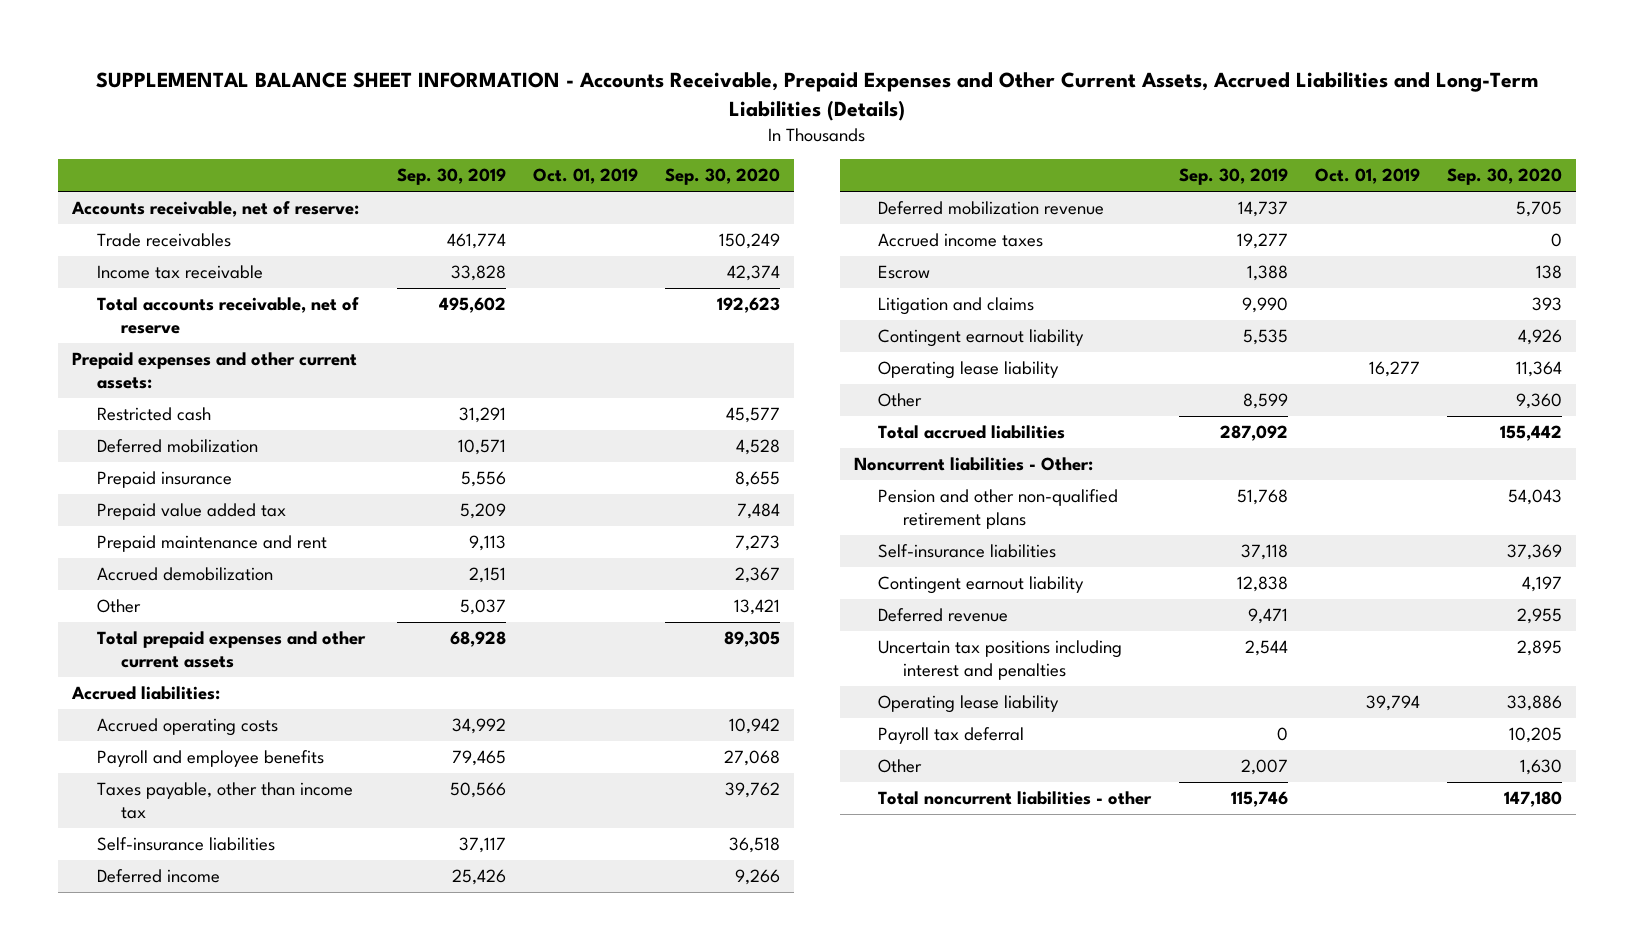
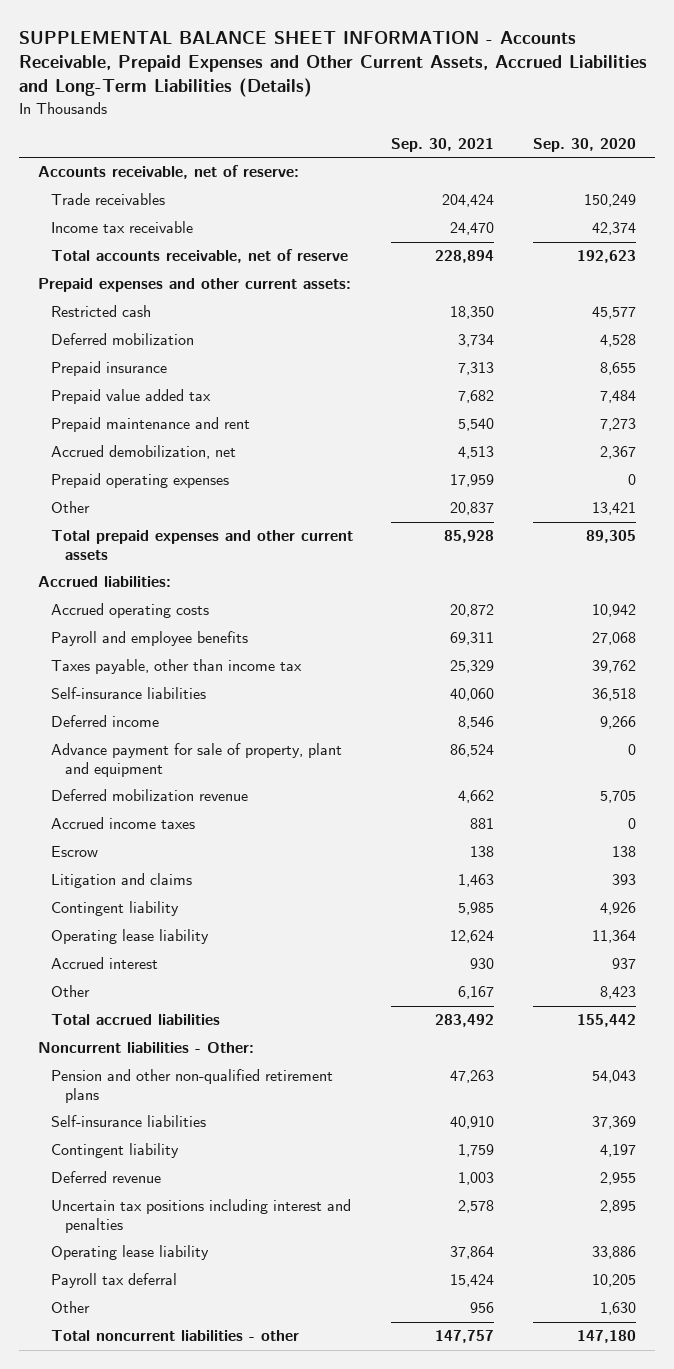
[396,168,506,186] Sep. 30, 2019 -> none
[533,168,639,185] Oct. 01, 2019 -> none
none -> [391,137,495,152] Sep. 30, 2021
[96,567,273,582] Accrued demobilization -> [51,445,237,460] Accrued demobilization, net
none -> [51,473,230,489] Prepaid operating expenses
none -> [51,743,343,777] Advance payment for sale of property, plant and equipment
[878,329,1085,348] Contingent earnout liability -> [51,901,180,917] Contingent liability
none -> [51,957,159,970] Accrued interest
[1516,393,1563,410] 9,360 -> [599,986,636,1000] 8,423
[878,576,1085,595] Contingent earnout liability -> [51,1143,180,1159] Contingent liability

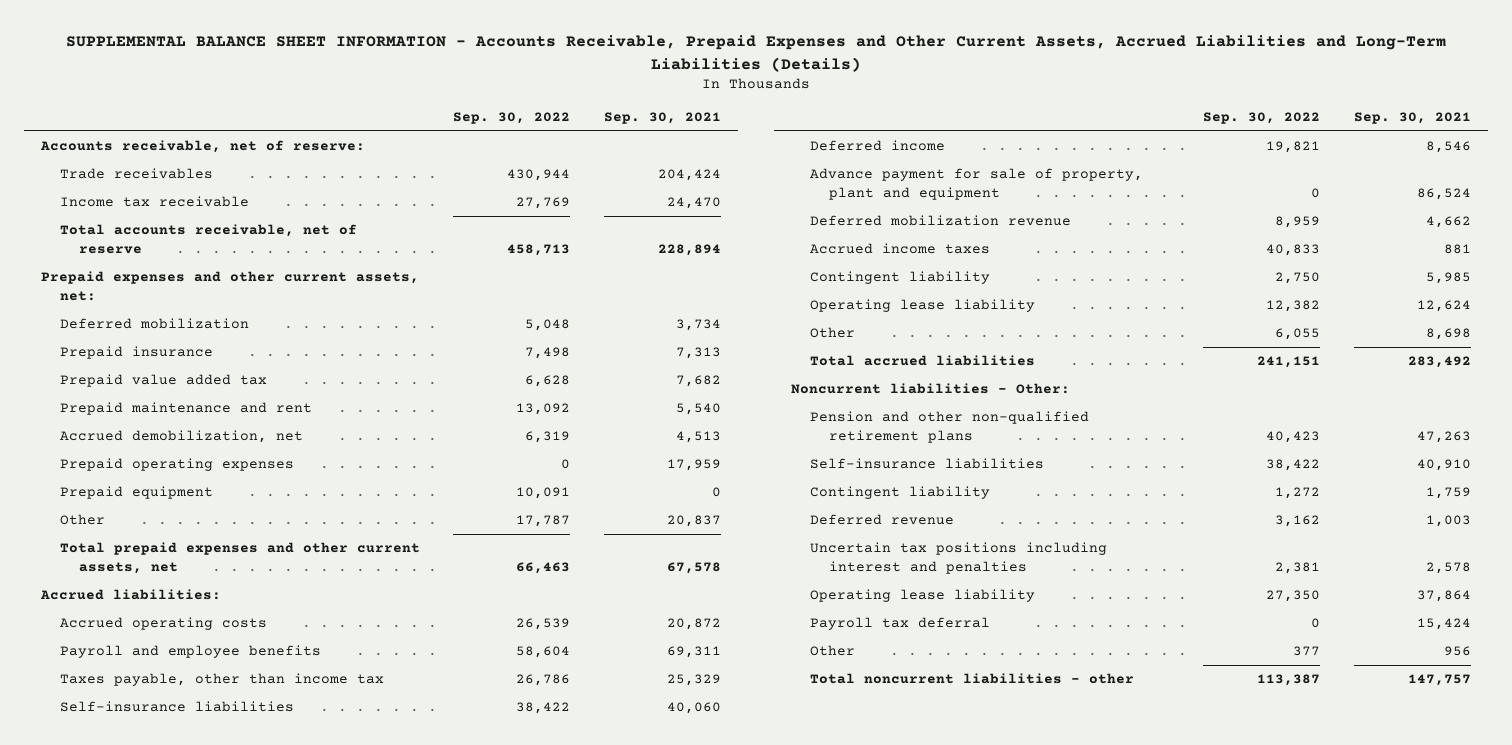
[532,137,636,152] Sep. 30, 2020 -> none
none -> [453,112,571,125] Sep. 30, 2022
[51,305,152,318] Restricted cash -> none
[38,278,352,293] Prepaid expenses and other current assets: -> [40,271,419,301] Prepaid expenses and other current assets, net:
none -> [59,486,213,500] Prepaid equipment
[51,530,354,560] Total prepaid expenses and other current assets -> [59,542,420,574] Total prepaid expenses and other current assets, net
[444,530,495,544] 85,928 -> [666,561,721,574] 67,578
[51,846,99,858] Escrow -> none
[51,873,193,889] Litigation and claims -> none
[51,957,159,970] Accrued interest -> none
[458,986,495,1000] 6,167 -> [1425,328,1471,341] 8,698

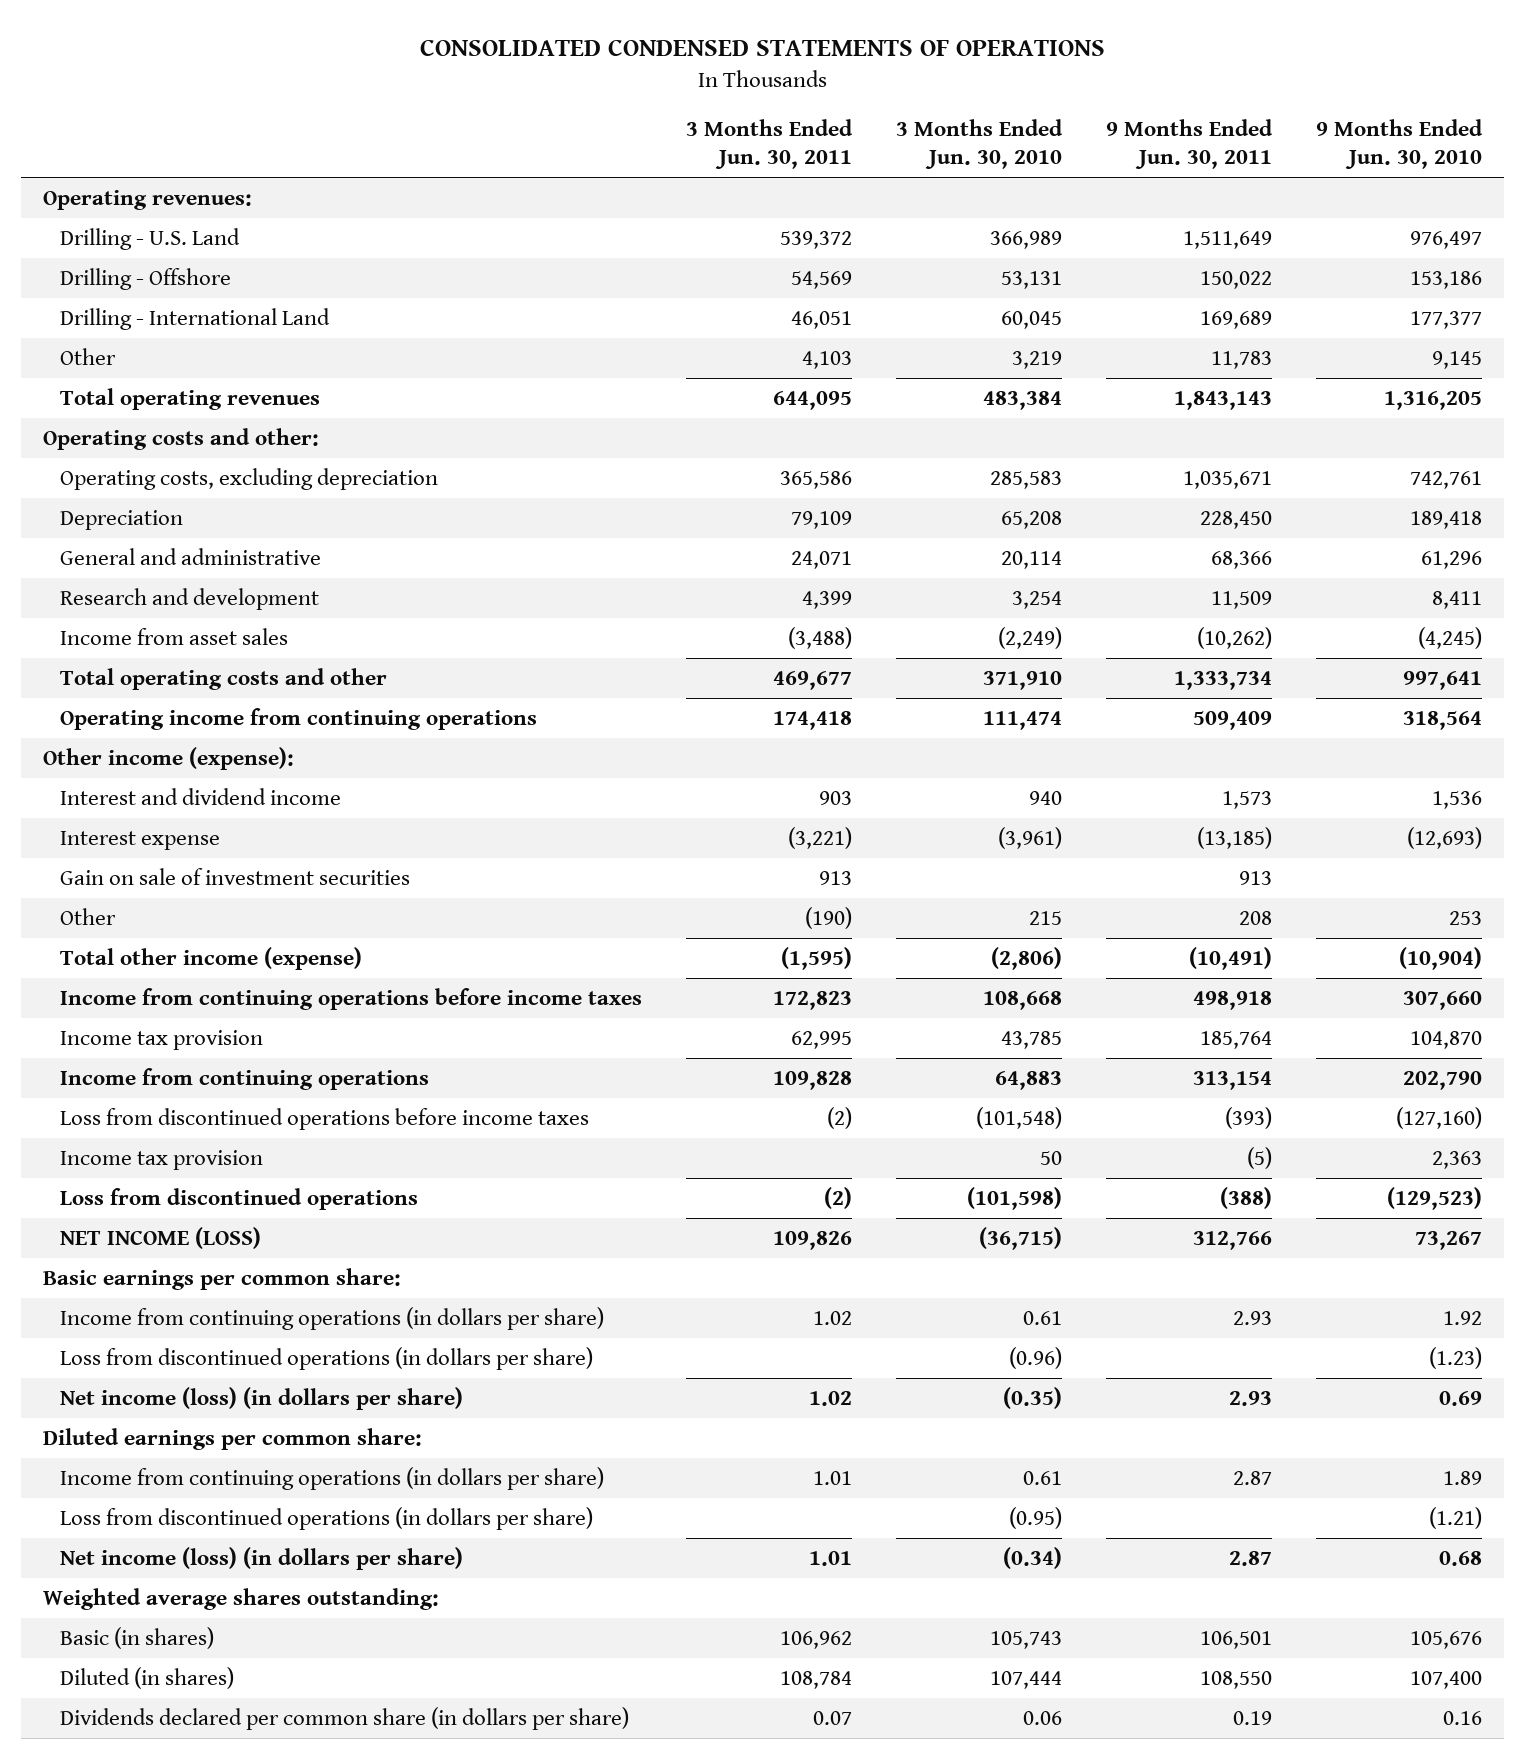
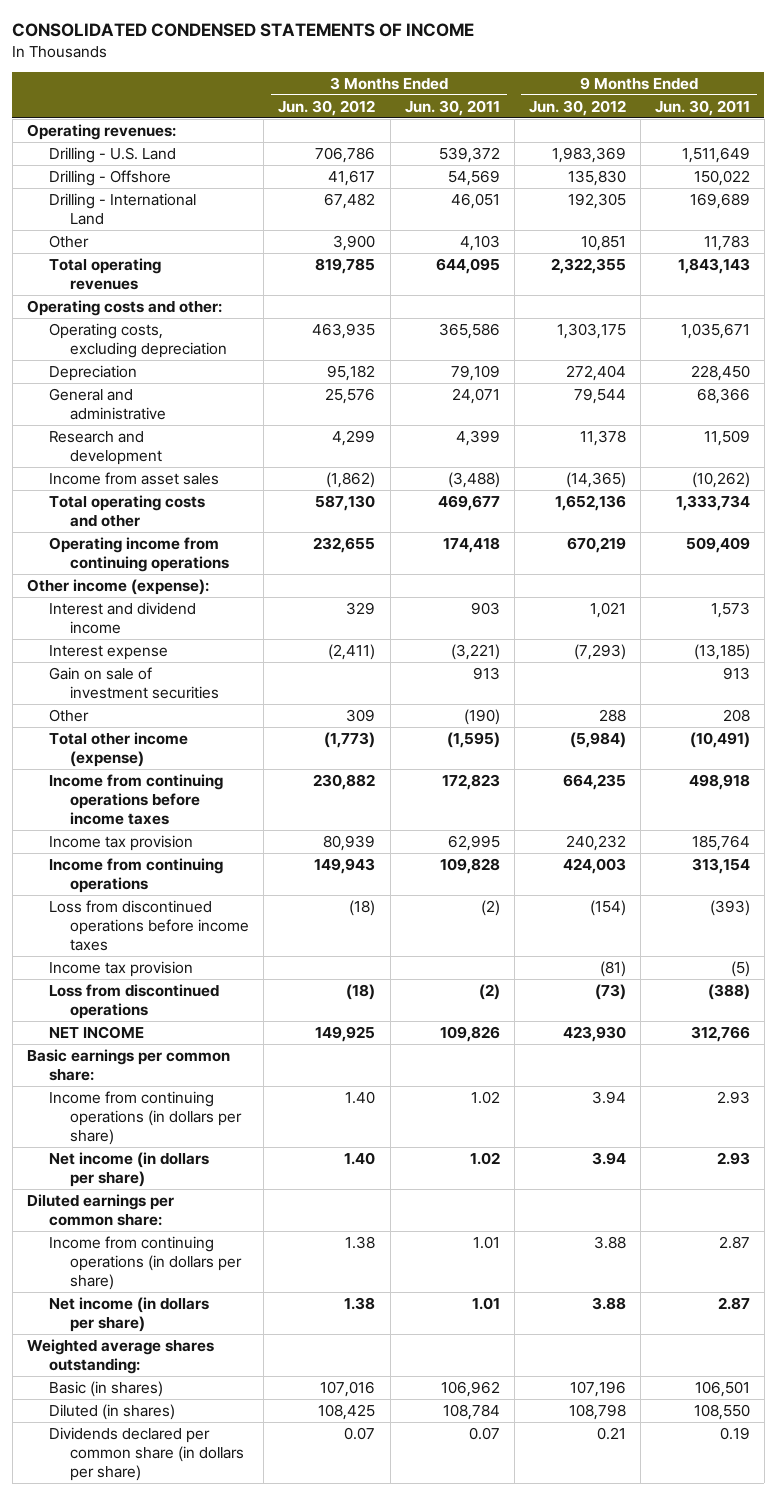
[419,39,1105,57] CONSOLIDATED CONDENSED STATEMENTS OF OPERATIONS -> [12,23,475,38] CONSOLIDATED CONDENSED STATEMENTS OF INCOME
[896,119,1064,170] 3 Months Ended Jun. 30, 2010 -> none
[1316,119,1484,170] 9 Months Ended Jun. 30, 2010 -> none
none -> [278,99,376,116] Jun. 30, 2012
none -> [528,99,626,116] Jun. 30, 2012
[59,1227,261,1250] NET INCOME (LOSS) -> [48,1025,144,1039] NET INCOME
[59,1347,593,1371] Loss from discontinued operations (in dollars per share) -> none
[59,1387,463,1411] Net income (loss) (in dollars per share) -> [48,1151,209,1187] Net income (in dollars per share)
[59,1507,593,1531] Loss from discontinued operations (in dollars per share) -> none
[59,1547,463,1571] Net income (loss) (in dollars per share) -> [48,1296,209,1332] Net income (in dollars per share)

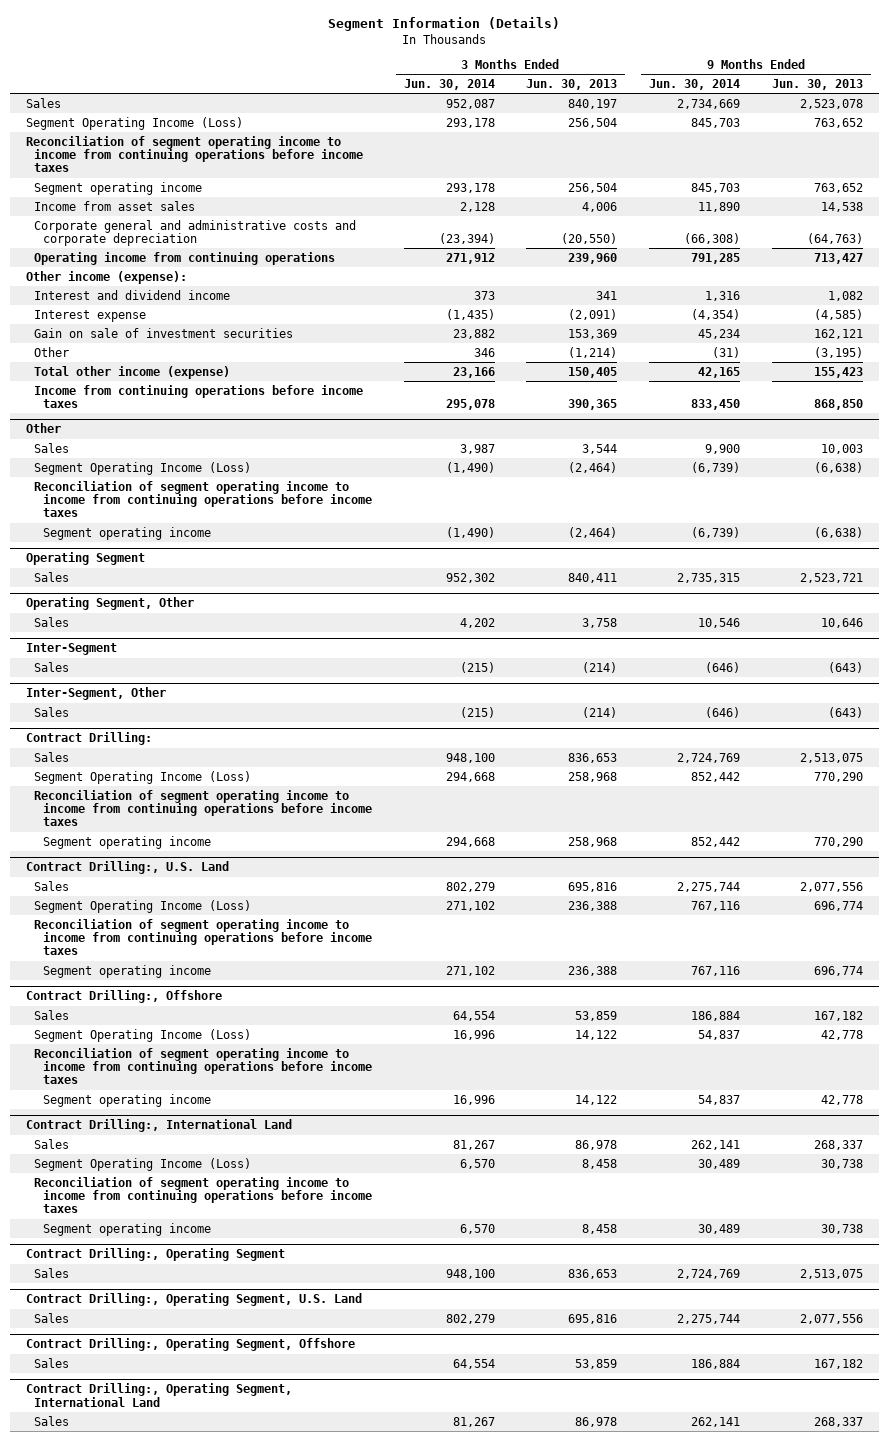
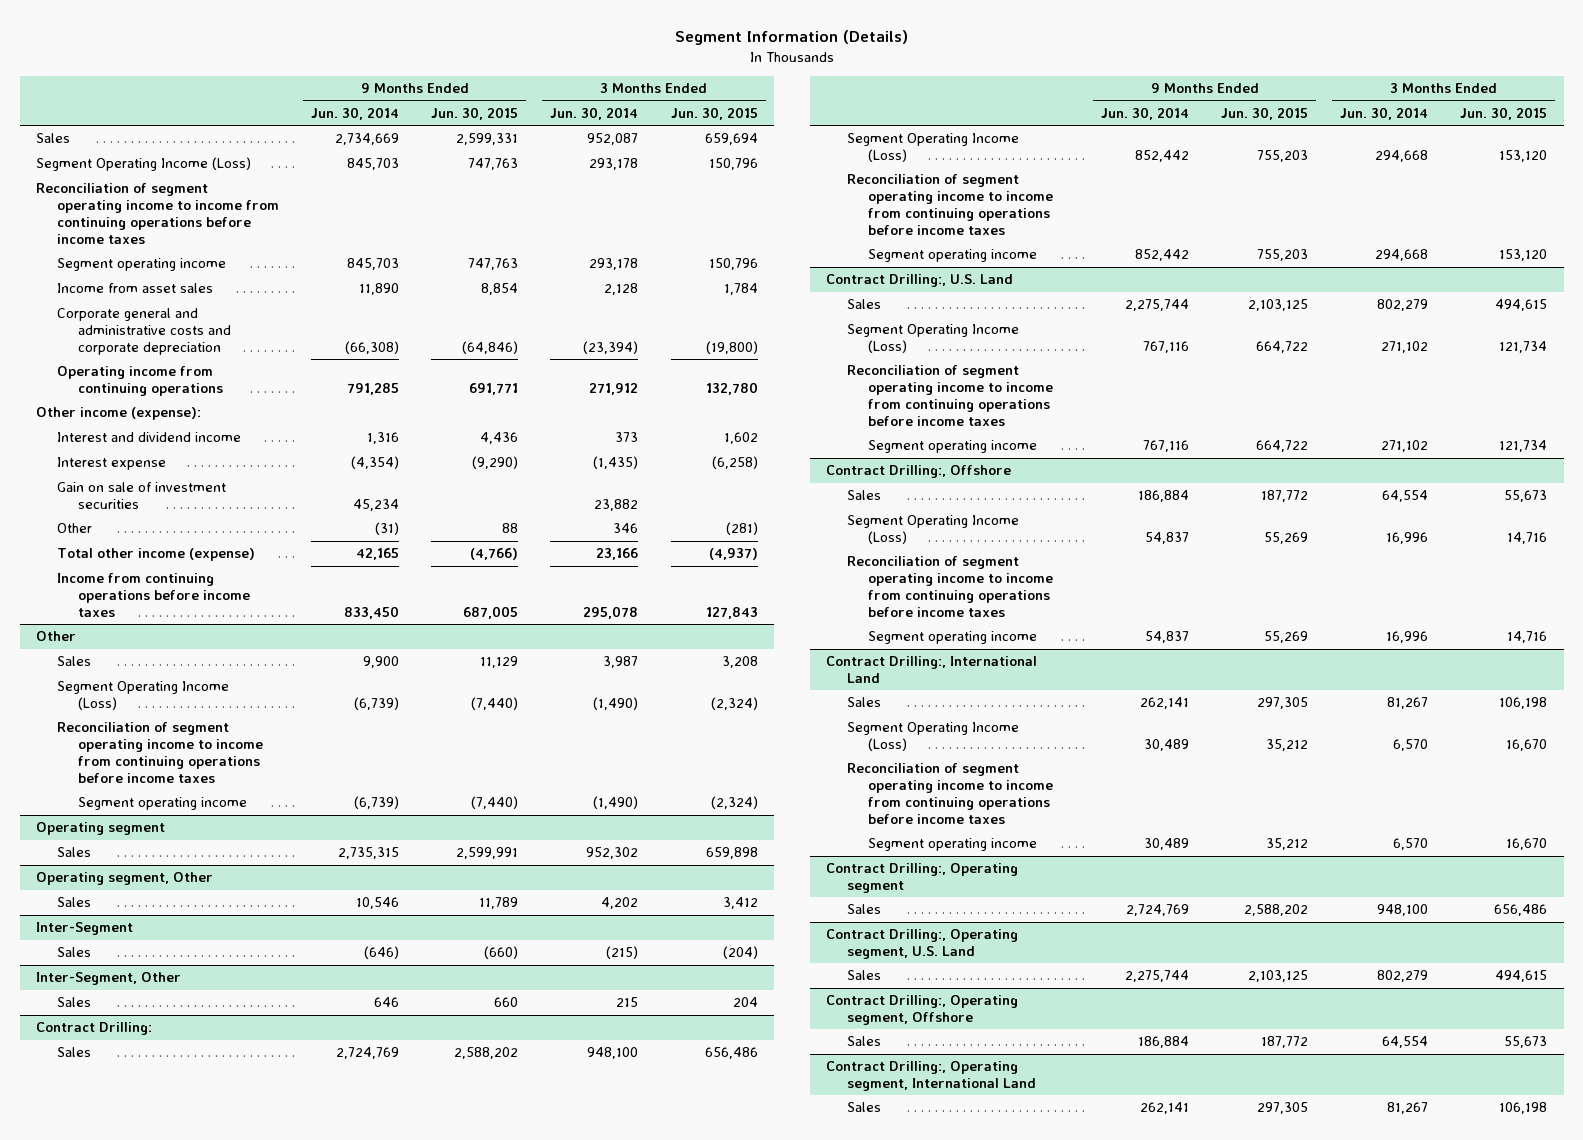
[526,78,618,90] Jun. 30, 2013 -> none
[771,78,863,90] Jun. 30, 2013 -> none
none -> [431,106,519,120] Jun. 30, 2015
none -> [670,106,758,120] Jun. 30, 2015
[26,552,146,566] Operating Segment -> [35,822,165,836] Operating segment
[26,597,195,611] Operating Segment, Other -> [35,872,213,886] Operating segment, Other
[459,706,495,718] (215) -> [616,997,639,1008] 215
[705,706,741,718] (646) -> [374,997,400,1008] 646
[26,1248,286,1262] Contract Drilling:, Operating Segment -> [825,863,1018,894] Contract Drilling:, Operating segment
[26,1293,363,1307] Contract Drilling:, Operating Segment, U.S. Land -> [825,929,1018,960] Contract Drilling:, Operating segment, U.S. Land
[26,1338,356,1352] Contract Drilling:, Operating Segment, Offshore -> [825,995,1018,1026] Contract Drilling:, Operating segment, Offshore
[26,1383,293,1407] Contract Drilling:, Operating Segment, International Land -> [825,1061,1036,1092] Contract Drilling:, Operating segment, International Land

